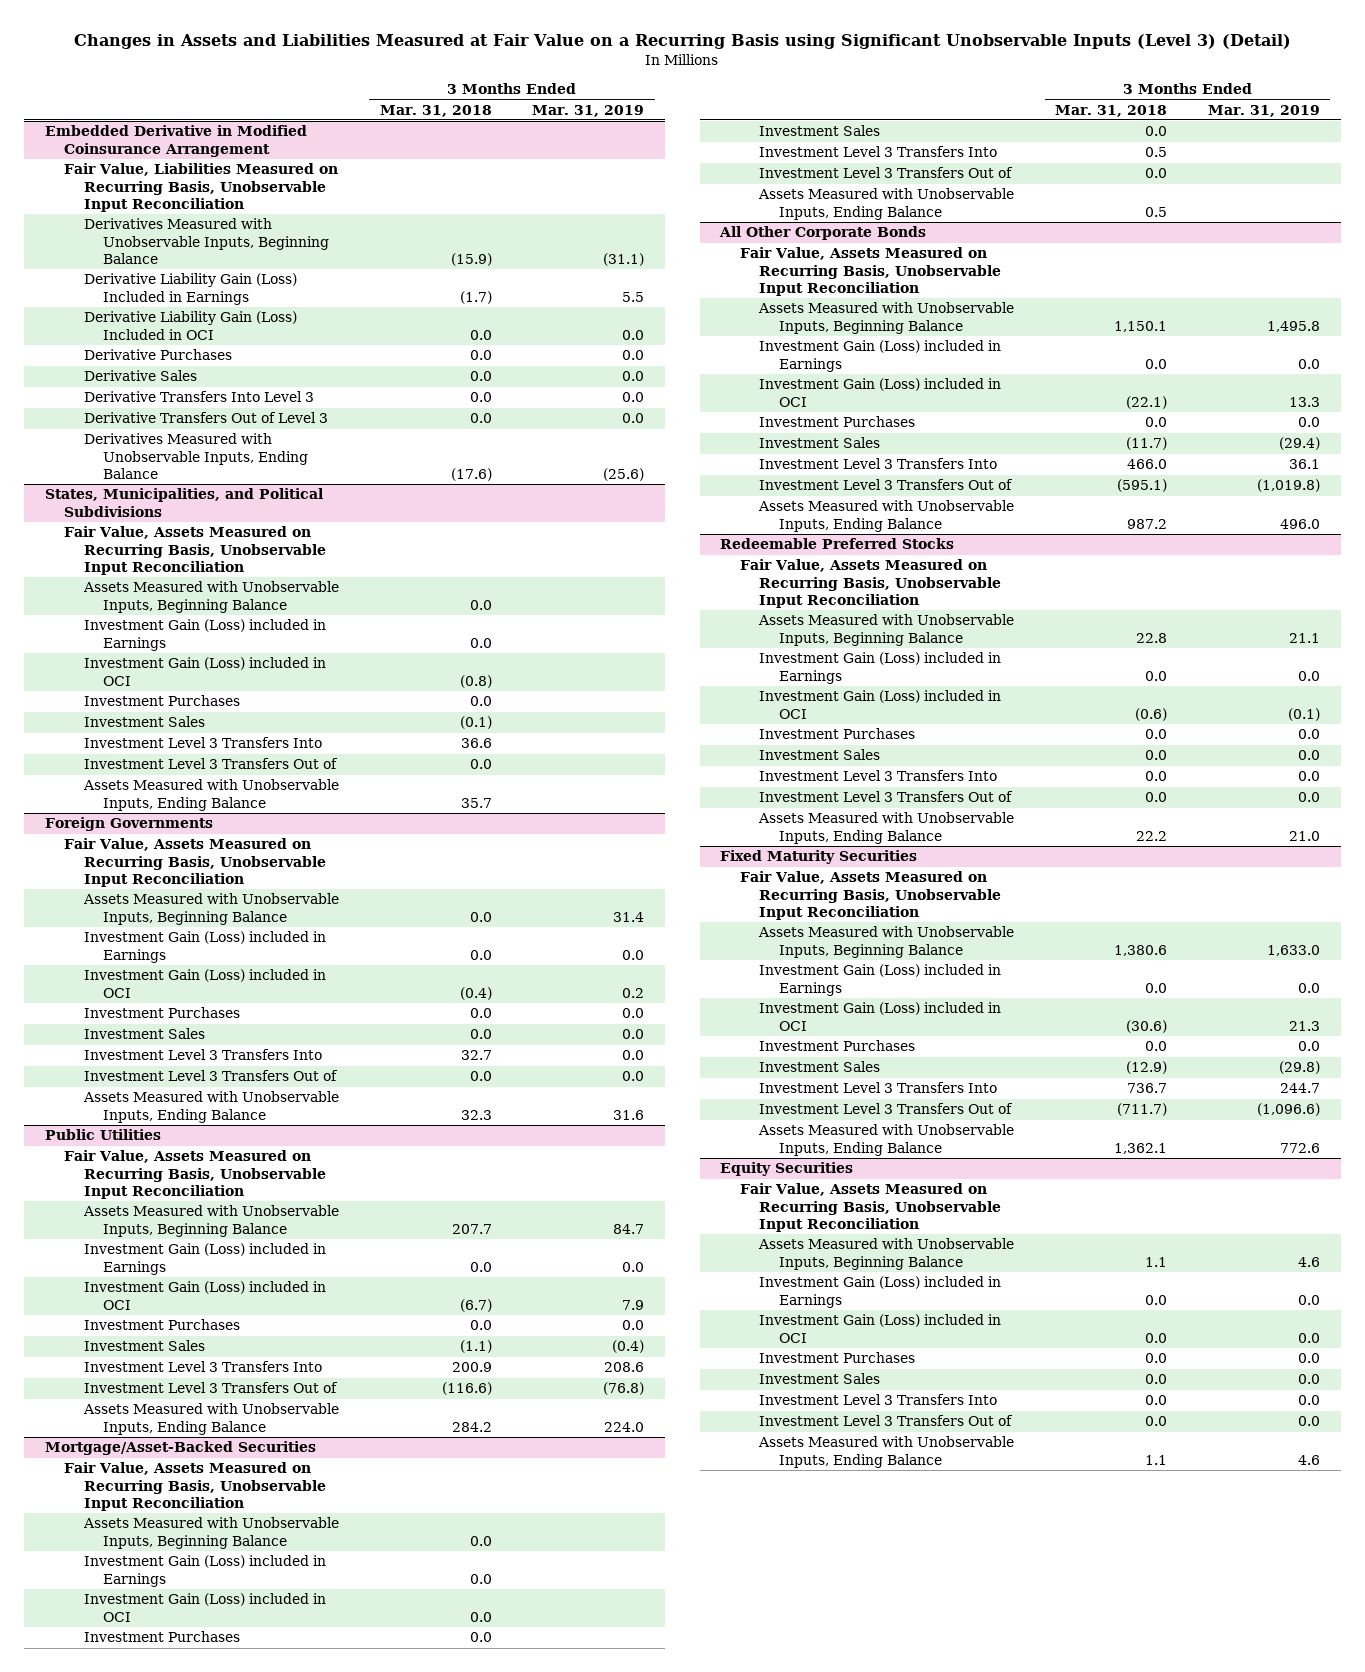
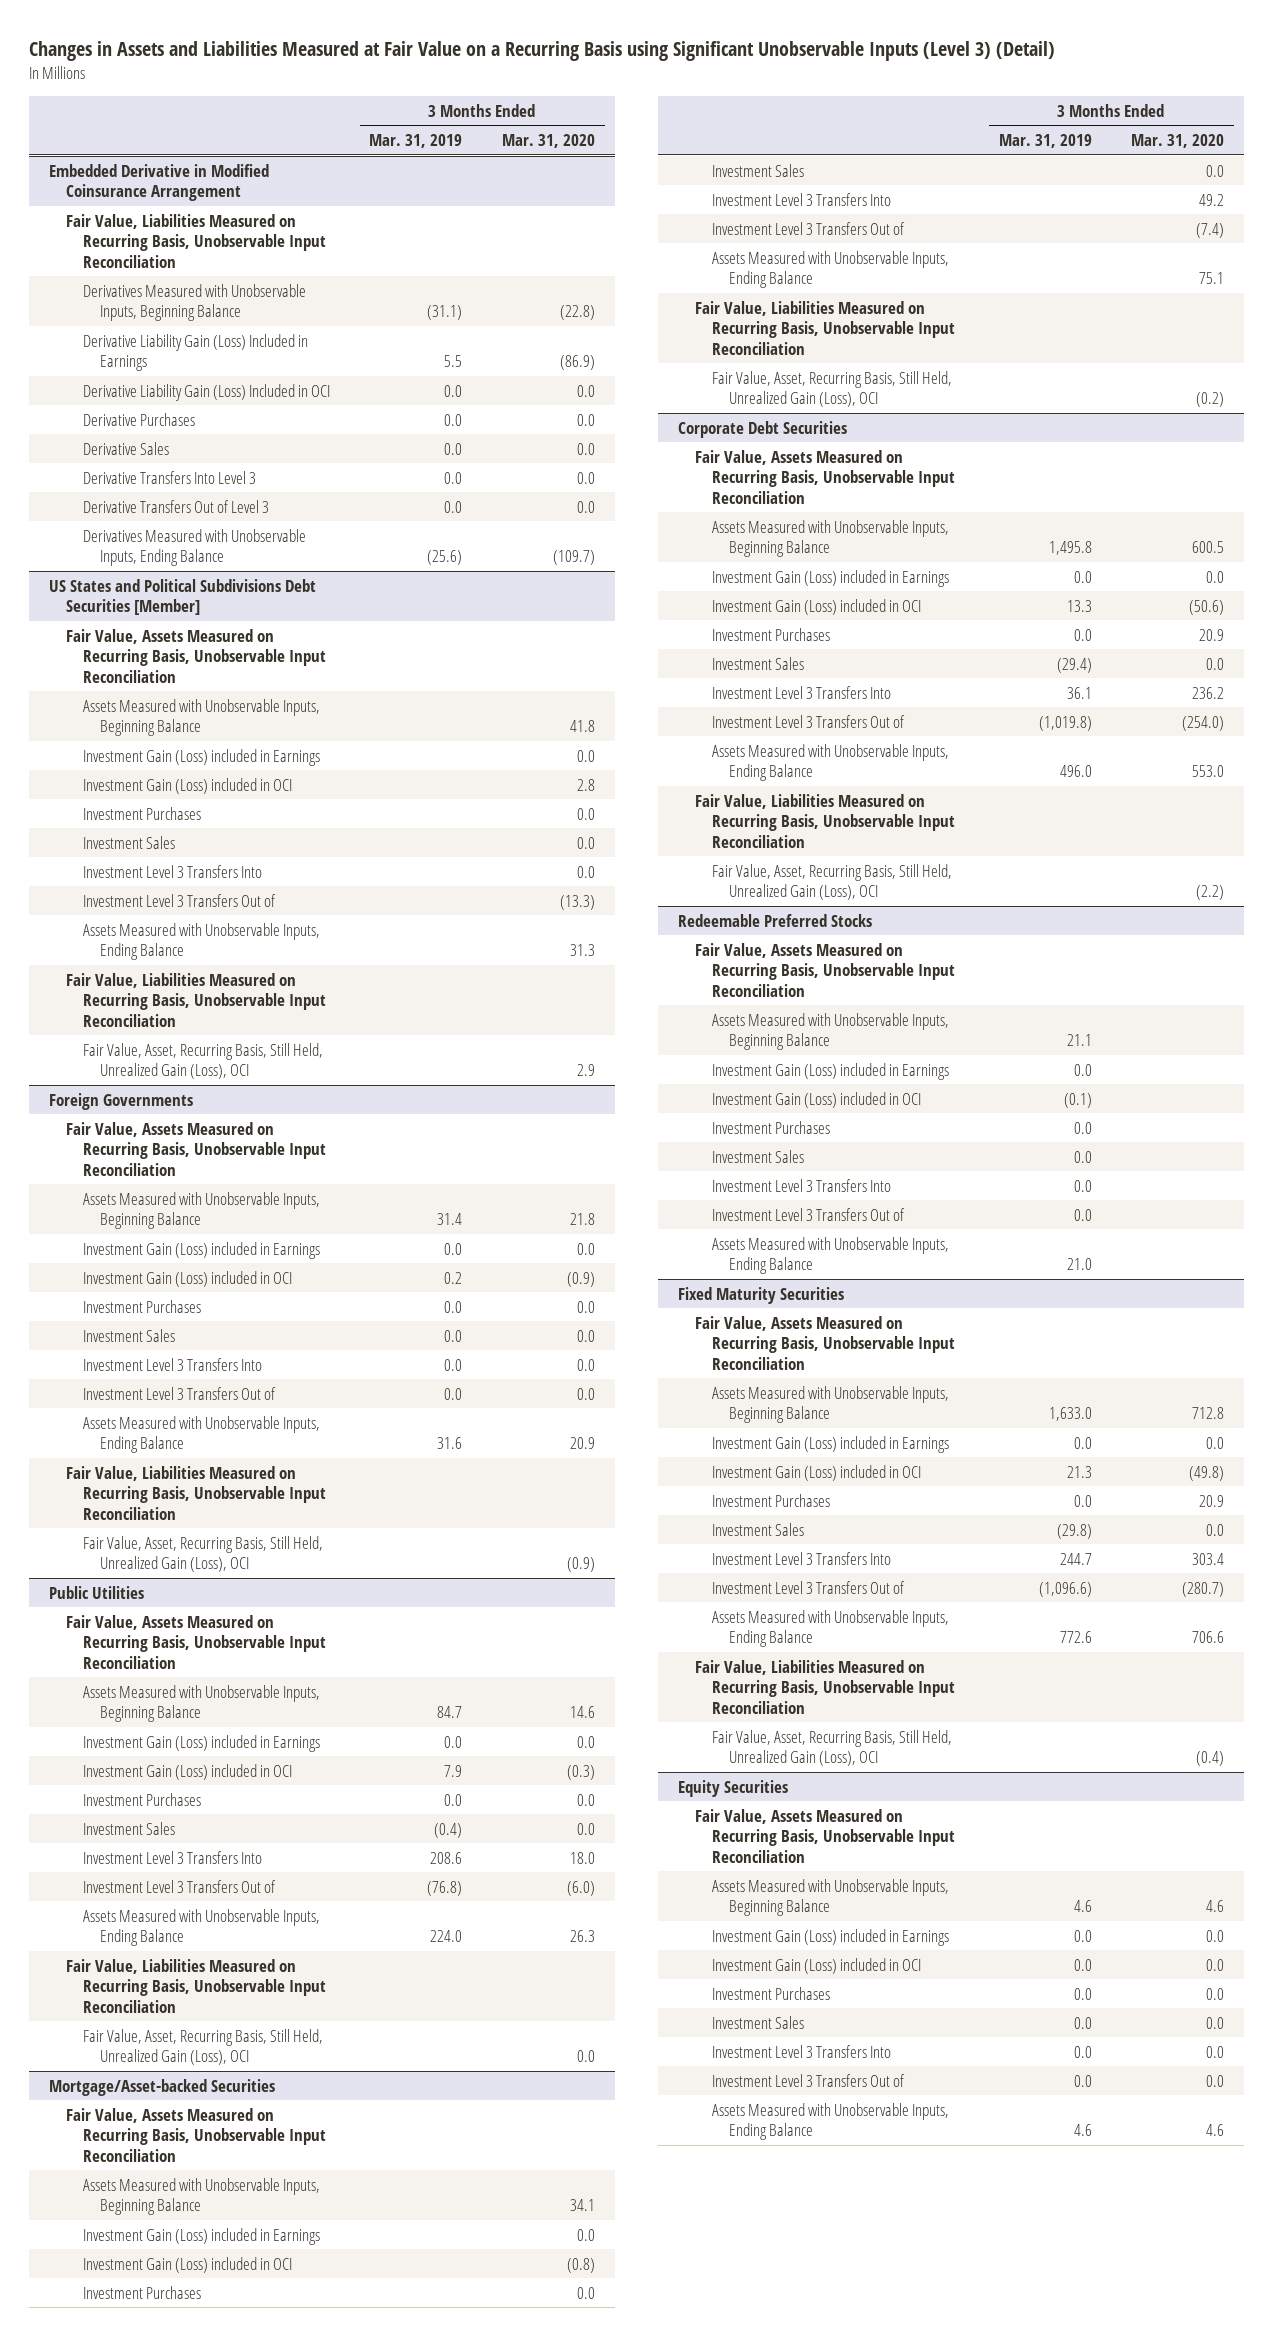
[379,104,492,117] Mar. 31, 2018 -> none
none -> [502,134,596,149] Mar. 31, 2020
[44,488,323,517] States, Municipalities, and Political Subdivisions -> [48,578,316,616] US States and Political Subdivisions Debt Securities [Member]
none -> [65,972,326,1027] Fair Value, Liabilities Measured on Recurring Basis, Unobservable Input Reconciliation
none -> [82,1042,323,1080] Fair Value, Asset, Recurring Basis, Still Held, Unrealized Gain (Loss), OCI
none -> [65,1465,326,1520] Fair Value, Liabilities Measured on Recurring Basis, Unobservable Input Reconciliation
none -> [82,1535,323,1573] Fair Value, Asset, Recurring Basis, Still Held, Unrealized Gain (Loss), OCI
none -> [65,1958,326,2013] Fair Value, Liabilities Measured on Recurring Basis, Unobservable Input Reconciliation
none -> [82,2028,323,2066] Fair Value, Asset, Recurring Basis, Still Held, Unrealized Gain (Loss), OCI
[44,1441,316,1456] Mortgage/Asset-Backed Securities -> [48,2078,275,2096] Mortgage/Asset-backed Securities
none -> [694,300,955,355] Fair Value, Liabilities Measured on Recurring Basis, Unobservable Input Reconciliation
none -> [711,370,952,408] Fair Value, Asset, Recurring Basis, Still Held, Unrealized Gain (Loss), OCI
[719,226,927,241] All Other Corporate Bonds -> [677,420,847,438] Corporate Debt Securities
none -> [694,793,955,848] Fair Value, Liabilities Measured on Recurring Basis, Unobservable Input Reconciliation
none -> [711,863,952,901] Fair Value, Asset, Recurring Basis, Still Held, Unrealized Gain (Loss), OCI
none -> [694,1659,955,1714] Fair Value, Liabilities Measured on Recurring Basis, Unobservable Input Reconciliation
none -> [711,1729,952,1767] Fair Value, Asset, Recurring Basis, Still Held, Unrealized Gain (Loss), OCI

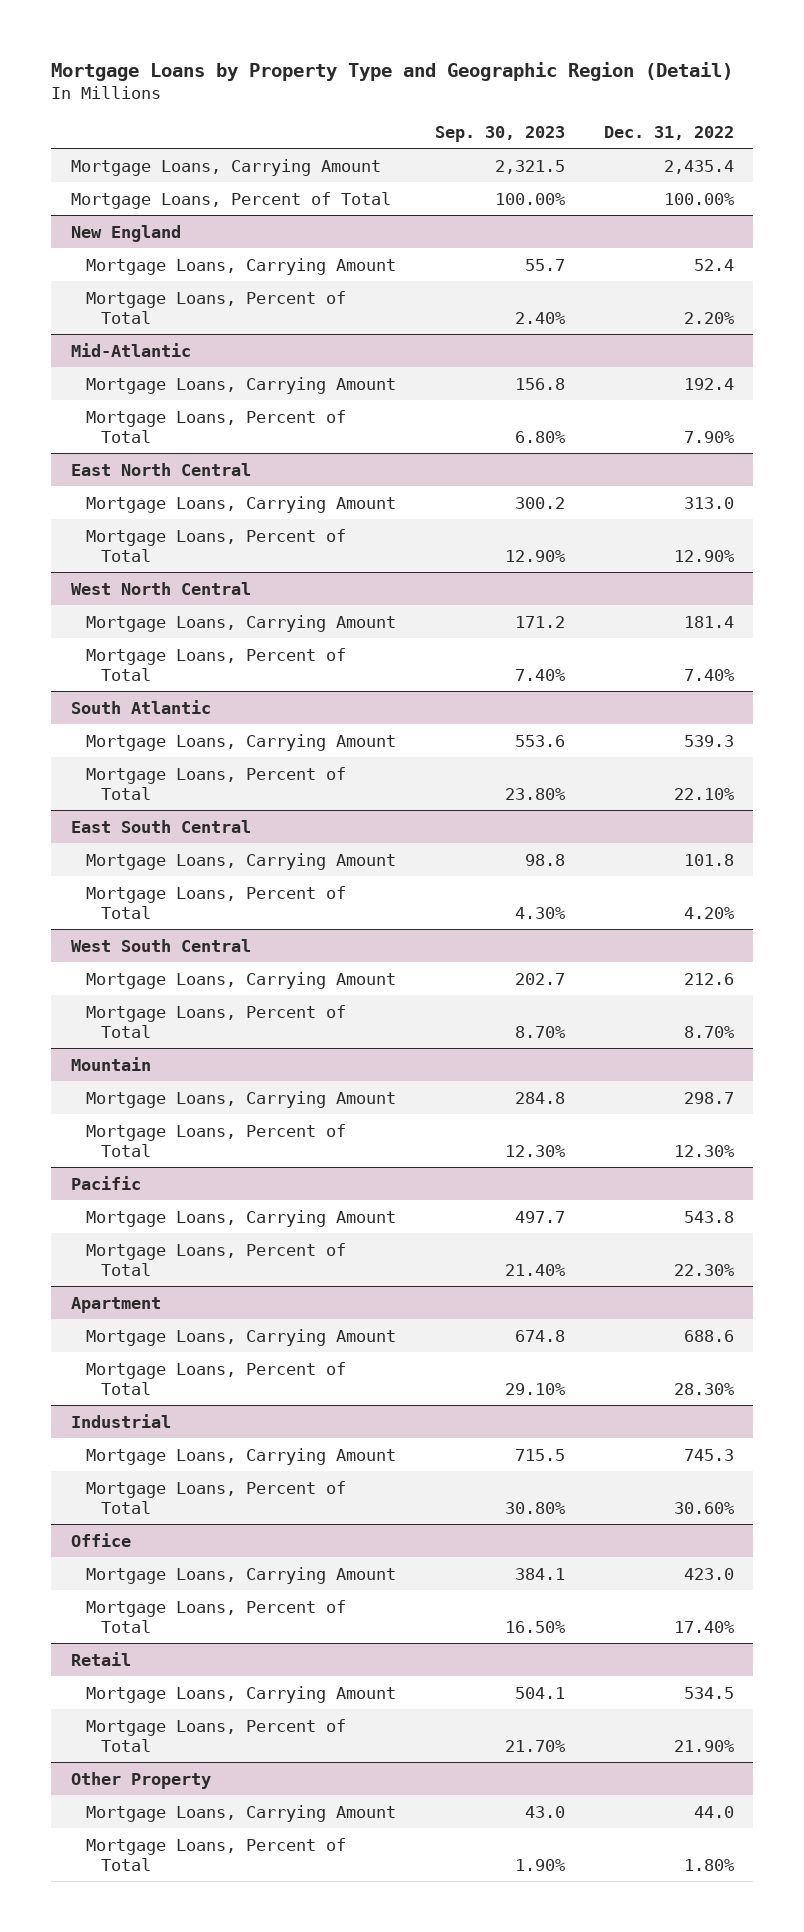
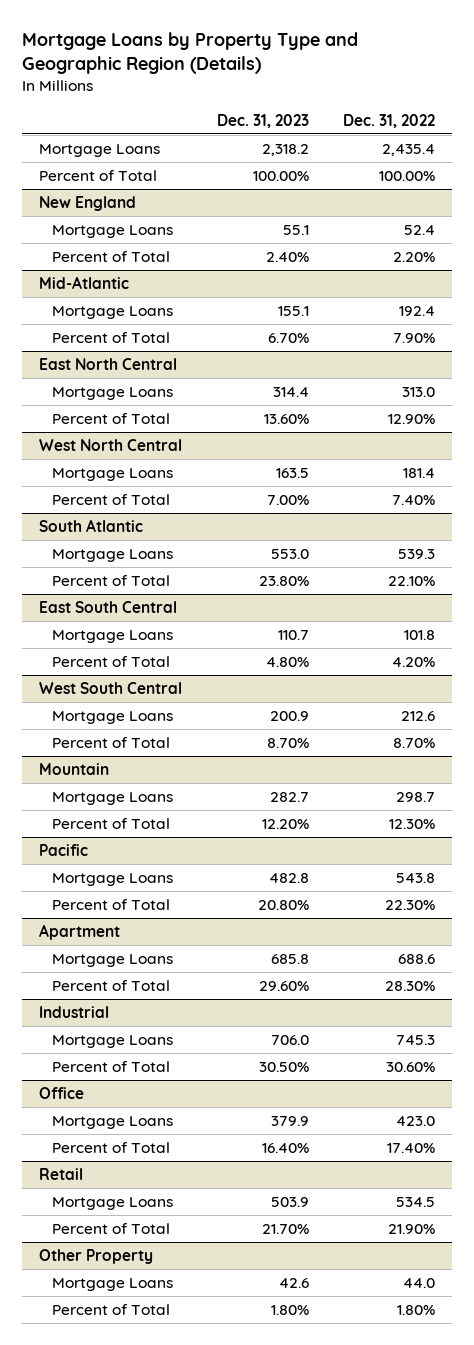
[51,61,734,81] Mortgage Loans by Property Type and Geographic Region (Detail) -> [22,32,359,75] Mortgage Loans by Property Type and Geographic Region (Details)
[434,125,565,142] Sep. 30, 2023 -> none
none -> [216,113,309,128] Dec. 31, 2023
[70,158,381,176] Mortgage Loans, Carrying Amount -> [39,143,161,157] Mortgage Loans
[70,191,391,209] Mortgage Loans, Percent of Total -> [39,169,158,181] Percent of Total
[85,257,396,275] Mortgage Loans, Carrying Amount -> [51,224,173,238] Mortgage Loans
[85,290,346,324] Mortgage Loans, Percent of Total -> [51,250,170,262] Percent of Total
[85,376,396,394] Mortgage Loans, Carrying Amount -> [51,305,173,319] Mortgage Loans
[85,409,346,443] Mortgage Loans, Percent of Total -> [51,331,170,343] Percent of Total
[85,495,396,513] Mortgage Loans, Carrying Amount -> [51,386,173,400] Mortgage Loans
[85,528,346,562] Mortgage Loans, Percent of Total -> [51,412,170,424] Percent of Total
[85,614,396,632] Mortgage Loans, Carrying Amount -> [51,467,173,481] Mortgage Loans
[85,647,346,681] Mortgage Loans, Percent of Total -> [51,493,170,505] Percent of Total
[85,733,396,751] Mortgage Loans, Carrying Amount -> [51,548,173,562] Mortgage Loans
[85,766,346,800] Mortgage Loans, Percent of Total -> [51,574,170,586] Percent of Total
[85,852,396,870] Mortgage Loans, Carrying Amount -> [51,629,173,643] Mortgage Loans
[85,885,346,919] Mortgage Loans, Percent of Total -> [51,655,170,667] Percent of Total
[85,971,396,989] Mortgage Loans, Carrying Amount -> [51,710,173,724] Mortgage Loans
[85,1004,346,1038] Mortgage Loans, Percent of Total -> [51,736,170,748] Percent of Total
[85,1090,396,1108] Mortgage Loans, Carrying Amount -> [51,791,173,805] Mortgage Loans
[85,1123,346,1157] Mortgage Loans, Percent of Total -> [51,817,170,829] Percent of Total
[85,1209,396,1227] Mortgage Loans, Carrying Amount -> [51,872,173,886] Mortgage Loans
[85,1242,346,1276] Mortgage Loans, Percent of Total -> [51,898,170,910] Percent of Total
[85,1328,396,1346] Mortgage Loans, Carrying Amount -> [51,953,173,967] Mortgage Loans
[85,1361,346,1395] Mortgage Loans, Percent of Total -> [51,979,170,991] Percent of Total
[85,1447,396,1465] Mortgage Loans, Carrying Amount -> [51,1034,173,1048] Mortgage Loans
[85,1480,346,1514] Mortgage Loans, Percent of Total -> [51,1060,170,1072] Percent of Total
[85,1566,396,1584] Mortgage Loans, Carrying Amount -> [51,1115,173,1129] Mortgage Loans
[85,1599,346,1633] Mortgage Loans, Percent of Total -> [51,1141,170,1153] Percent of Total
[85,1685,396,1703] Mortgage Loans, Carrying Amount -> [51,1196,173,1210] Mortgage Loans
[85,1718,346,1752] Mortgage Loans, Percent of Total -> [51,1222,170,1234] Percent of Total
[85,1804,396,1822] Mortgage Loans, Carrying Amount -> [51,1277,173,1291] Mortgage Loans
[85,1837,346,1871] Mortgage Loans, Percent of Total -> [51,1303,170,1315] Percent of Total

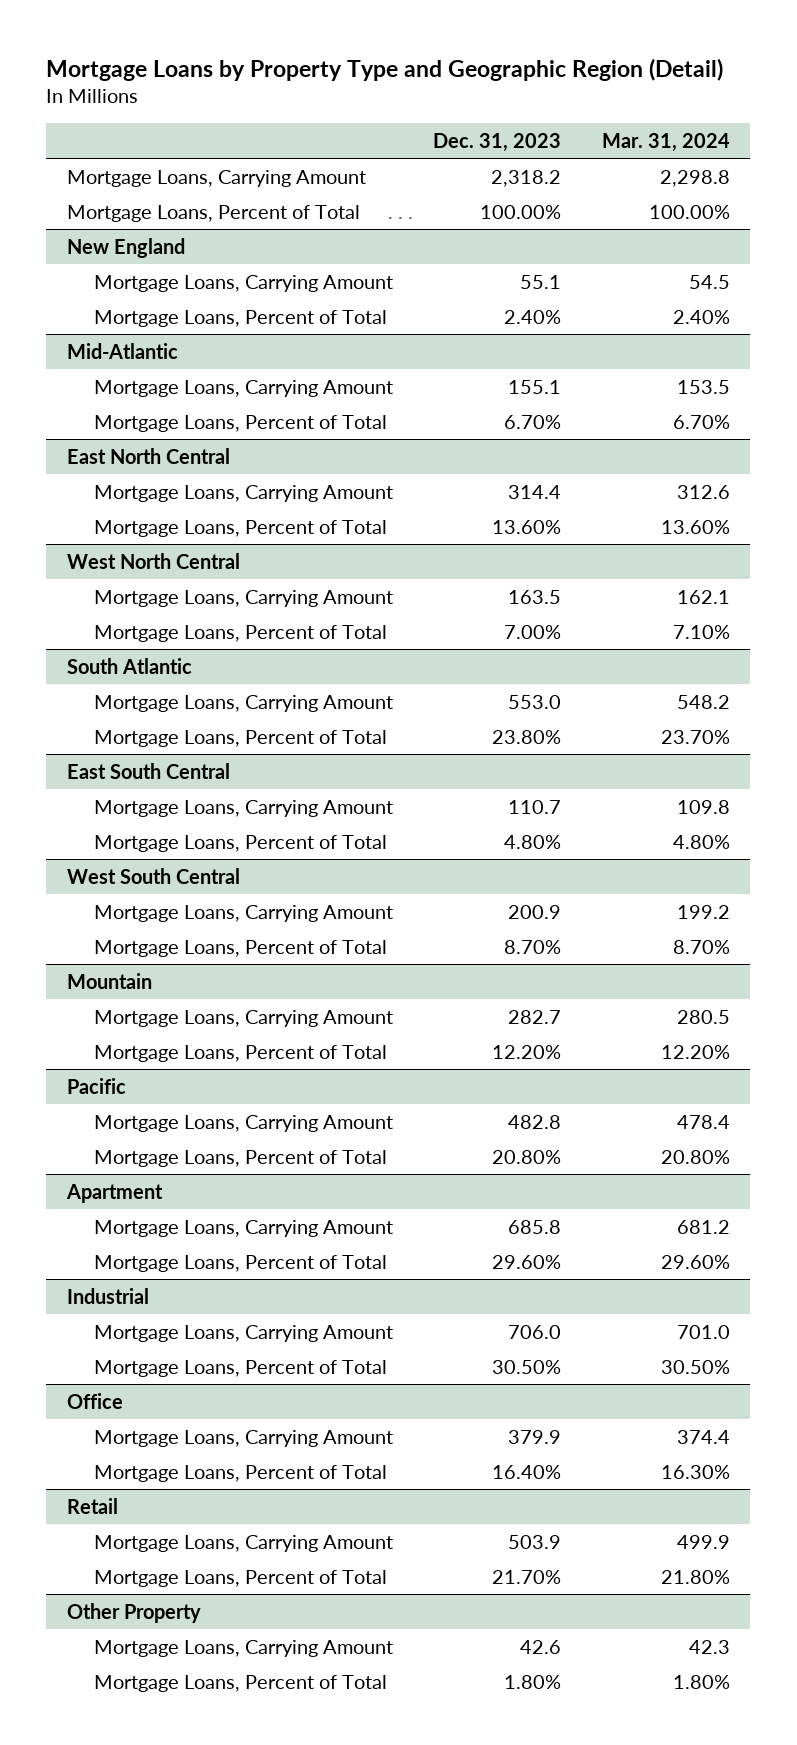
[22,32,359,75] Mortgage Loans by Property Type and Geographic Region (Details) -> [46,57,724,81] Mortgage Loans by Property Type and Geographic Region (Detail)
[342,113,435,128] Dec. 31, 2022 -> none
none -> [601,132,730,152] Mar. 31, 2024
[39,143,161,157] Mortgage Loans -> [66,169,366,187] Mortgage Loans, Carrying Amount
[39,169,158,181] Percent of Total -> [66,204,360,222] Mortgage Loans, Percent of Total
[51,224,173,238] Mortgage Loans -> [93,274,393,292] Mortgage Loans, Carrying Amount
[51,250,170,262] Percent of Total -> [93,309,387,327] Mortgage Loans, Percent of Total
[51,305,173,319] Mortgage Loans -> [93,379,393,397] Mortgage Loans, Carrying Amount
[51,331,170,343] Percent of Total -> [93,414,387,432] Mortgage Loans, Percent of Total
[51,386,173,400] Mortgage Loans -> [93,484,393,502] Mortgage Loans, Carrying Amount
[51,412,170,424] Percent of Total -> [93,519,387,537] Mortgage Loans, Percent of Total
[51,467,173,481] Mortgage Loans -> [93,589,393,607] Mortgage Loans, Carrying Amount
[51,493,170,505] Percent of Total -> [93,624,387,642] Mortgage Loans, Percent of Total
[51,548,173,562] Mortgage Loans -> [93,694,393,712] Mortgage Loans, Carrying Amount
[51,574,170,586] Percent of Total -> [93,729,387,747] Mortgage Loans, Percent of Total
[51,629,173,643] Mortgage Loans -> [93,799,393,817] Mortgage Loans, Carrying Amount
[51,655,170,667] Percent of Total -> [93,834,387,852] Mortgage Loans, Percent of Total
[51,710,173,724] Mortgage Loans -> [93,904,393,922] Mortgage Loans, Carrying Amount
[51,736,170,748] Percent of Total -> [93,939,387,957] Mortgage Loans, Percent of Total
[51,791,173,805] Mortgage Loans -> [93,1009,393,1027] Mortgage Loans, Carrying Amount
[51,817,170,829] Percent of Total -> [93,1044,387,1062] Mortgage Loans, Percent of Total
[51,872,173,886] Mortgage Loans -> [93,1114,393,1132] Mortgage Loans, Carrying Amount
[51,898,170,910] Percent of Total -> [93,1149,387,1167] Mortgage Loans, Percent of Total
[51,953,173,967] Mortgage Loans -> [93,1219,393,1237] Mortgage Loans, Carrying Amount
[51,979,170,991] Percent of Total -> [93,1254,387,1272] Mortgage Loans, Percent of Total
[51,1034,173,1048] Mortgage Loans -> [93,1324,393,1342] Mortgage Loans, Carrying Amount
[51,1060,170,1072] Percent of Total -> [93,1359,387,1377] Mortgage Loans, Percent of Total
[51,1115,173,1129] Mortgage Loans -> [93,1429,393,1447] Mortgage Loans, Carrying Amount
[51,1141,170,1153] Percent of Total -> [93,1464,387,1482] Mortgage Loans, Percent of Total
[51,1196,173,1210] Mortgage Loans -> [93,1534,393,1552] Mortgage Loans, Carrying Amount
[51,1222,170,1234] Percent of Total -> [93,1569,387,1587] Mortgage Loans, Percent of Total
[51,1277,173,1291] Mortgage Loans -> [93,1639,393,1657] Mortgage Loans, Carrying Amount
[51,1303,170,1315] Percent of Total -> [93,1674,387,1692] Mortgage Loans, Percent of Total

